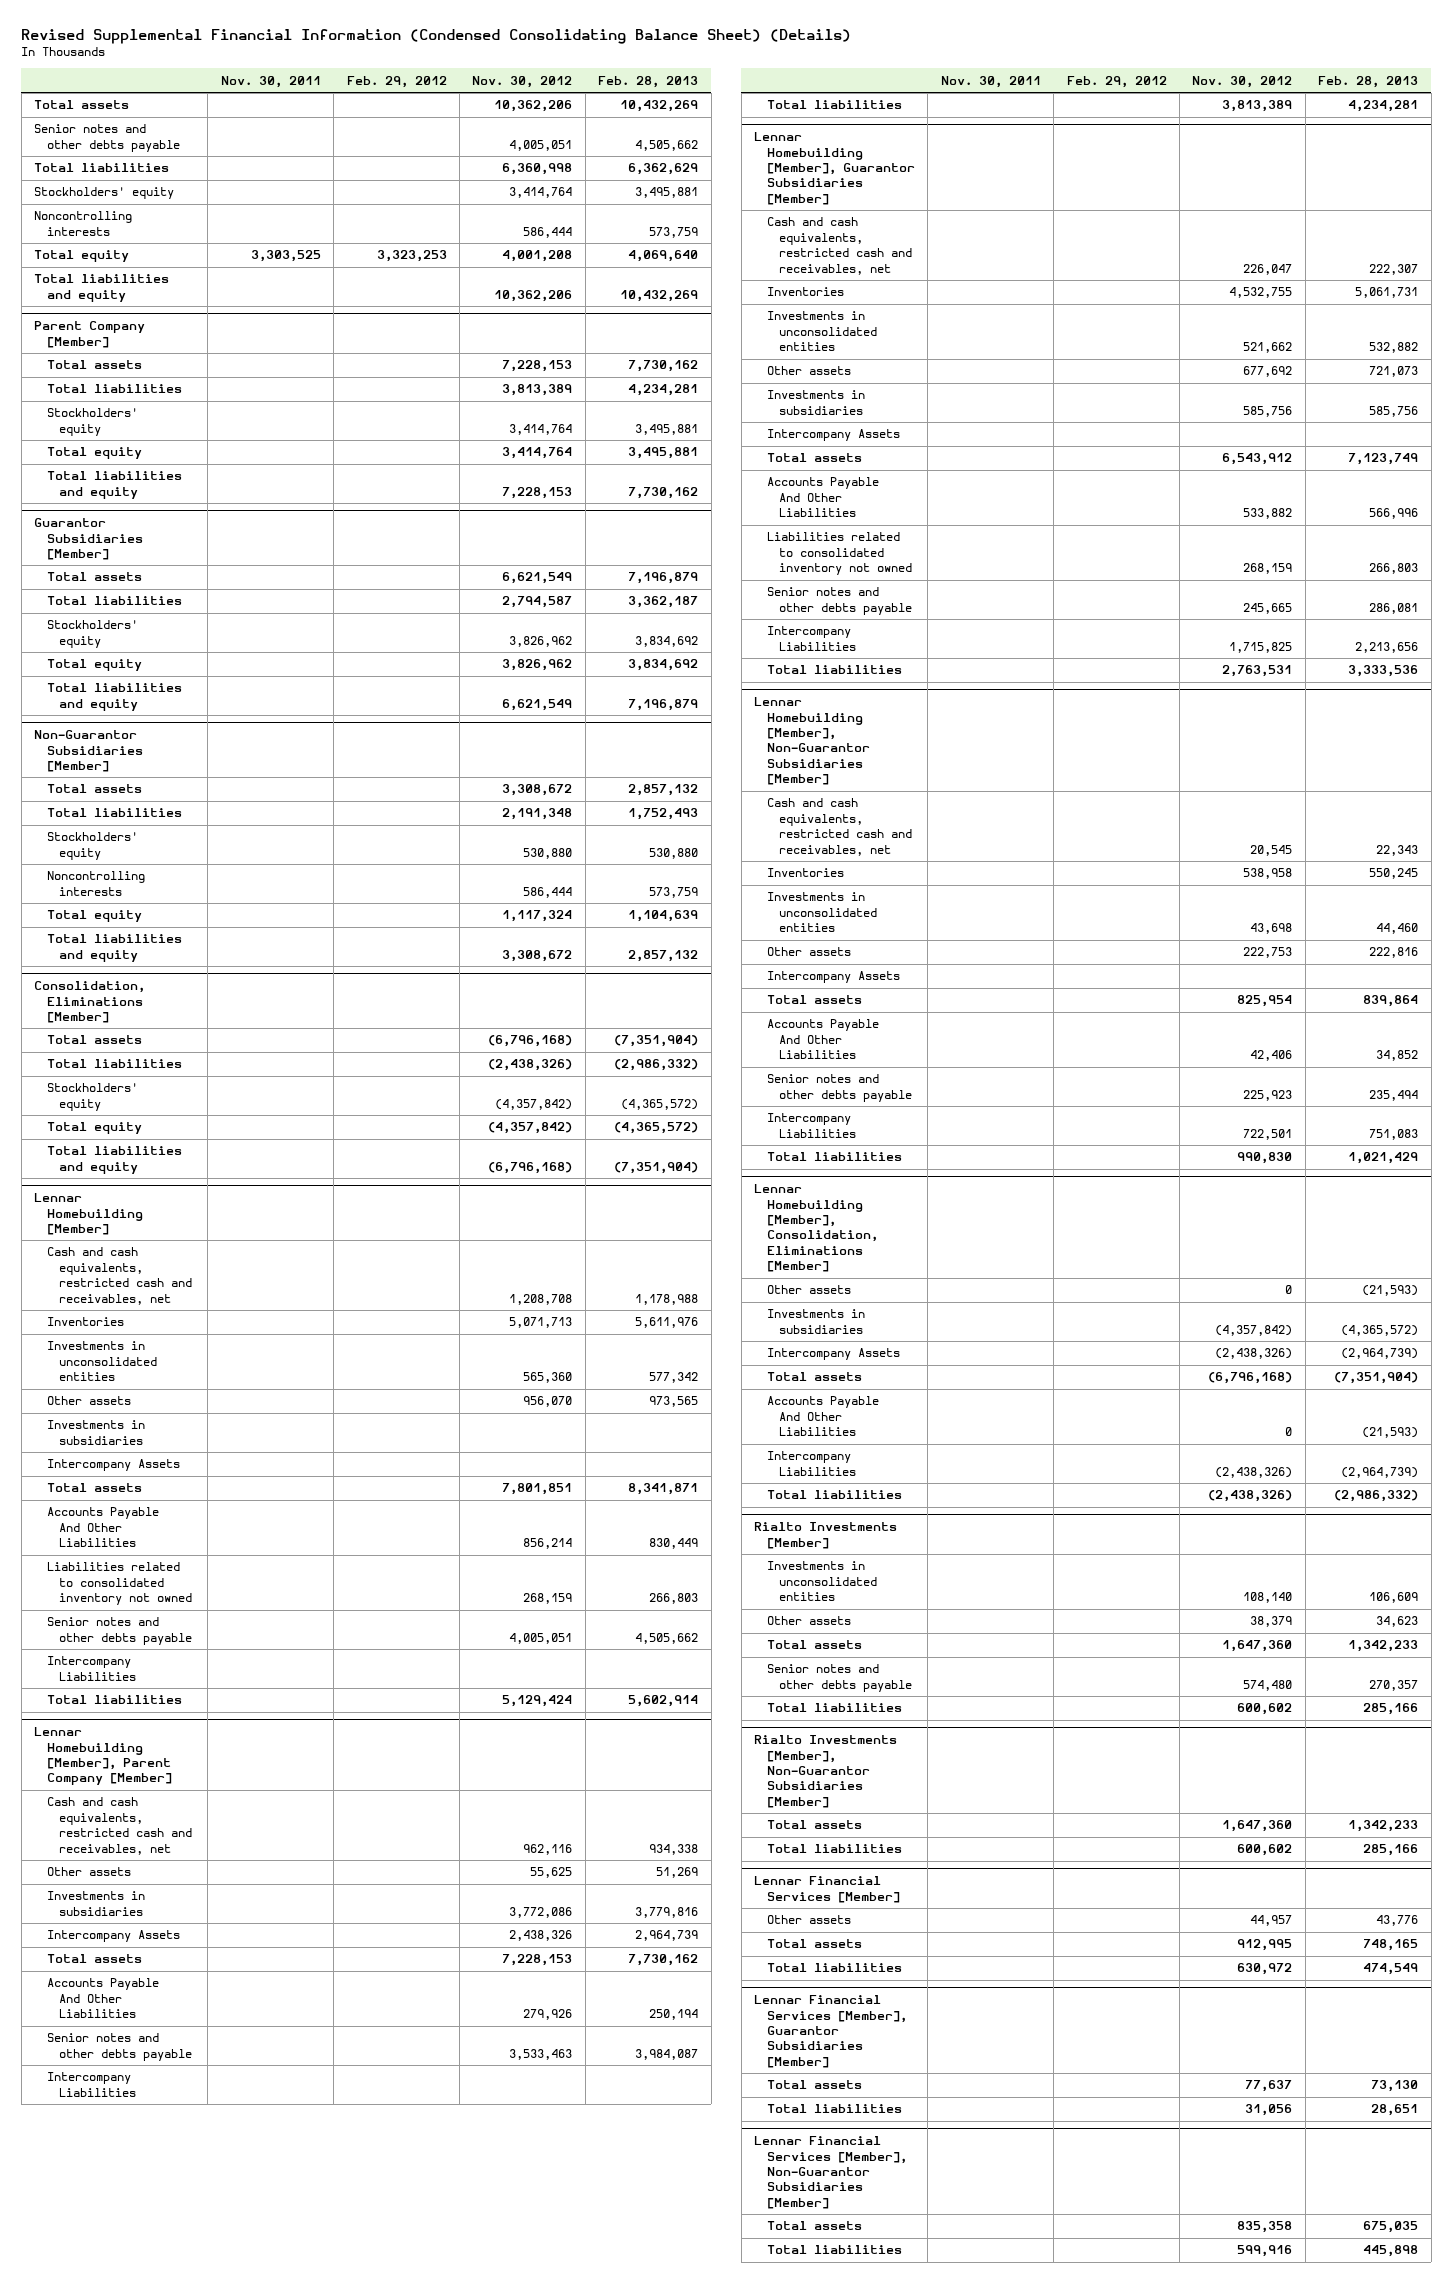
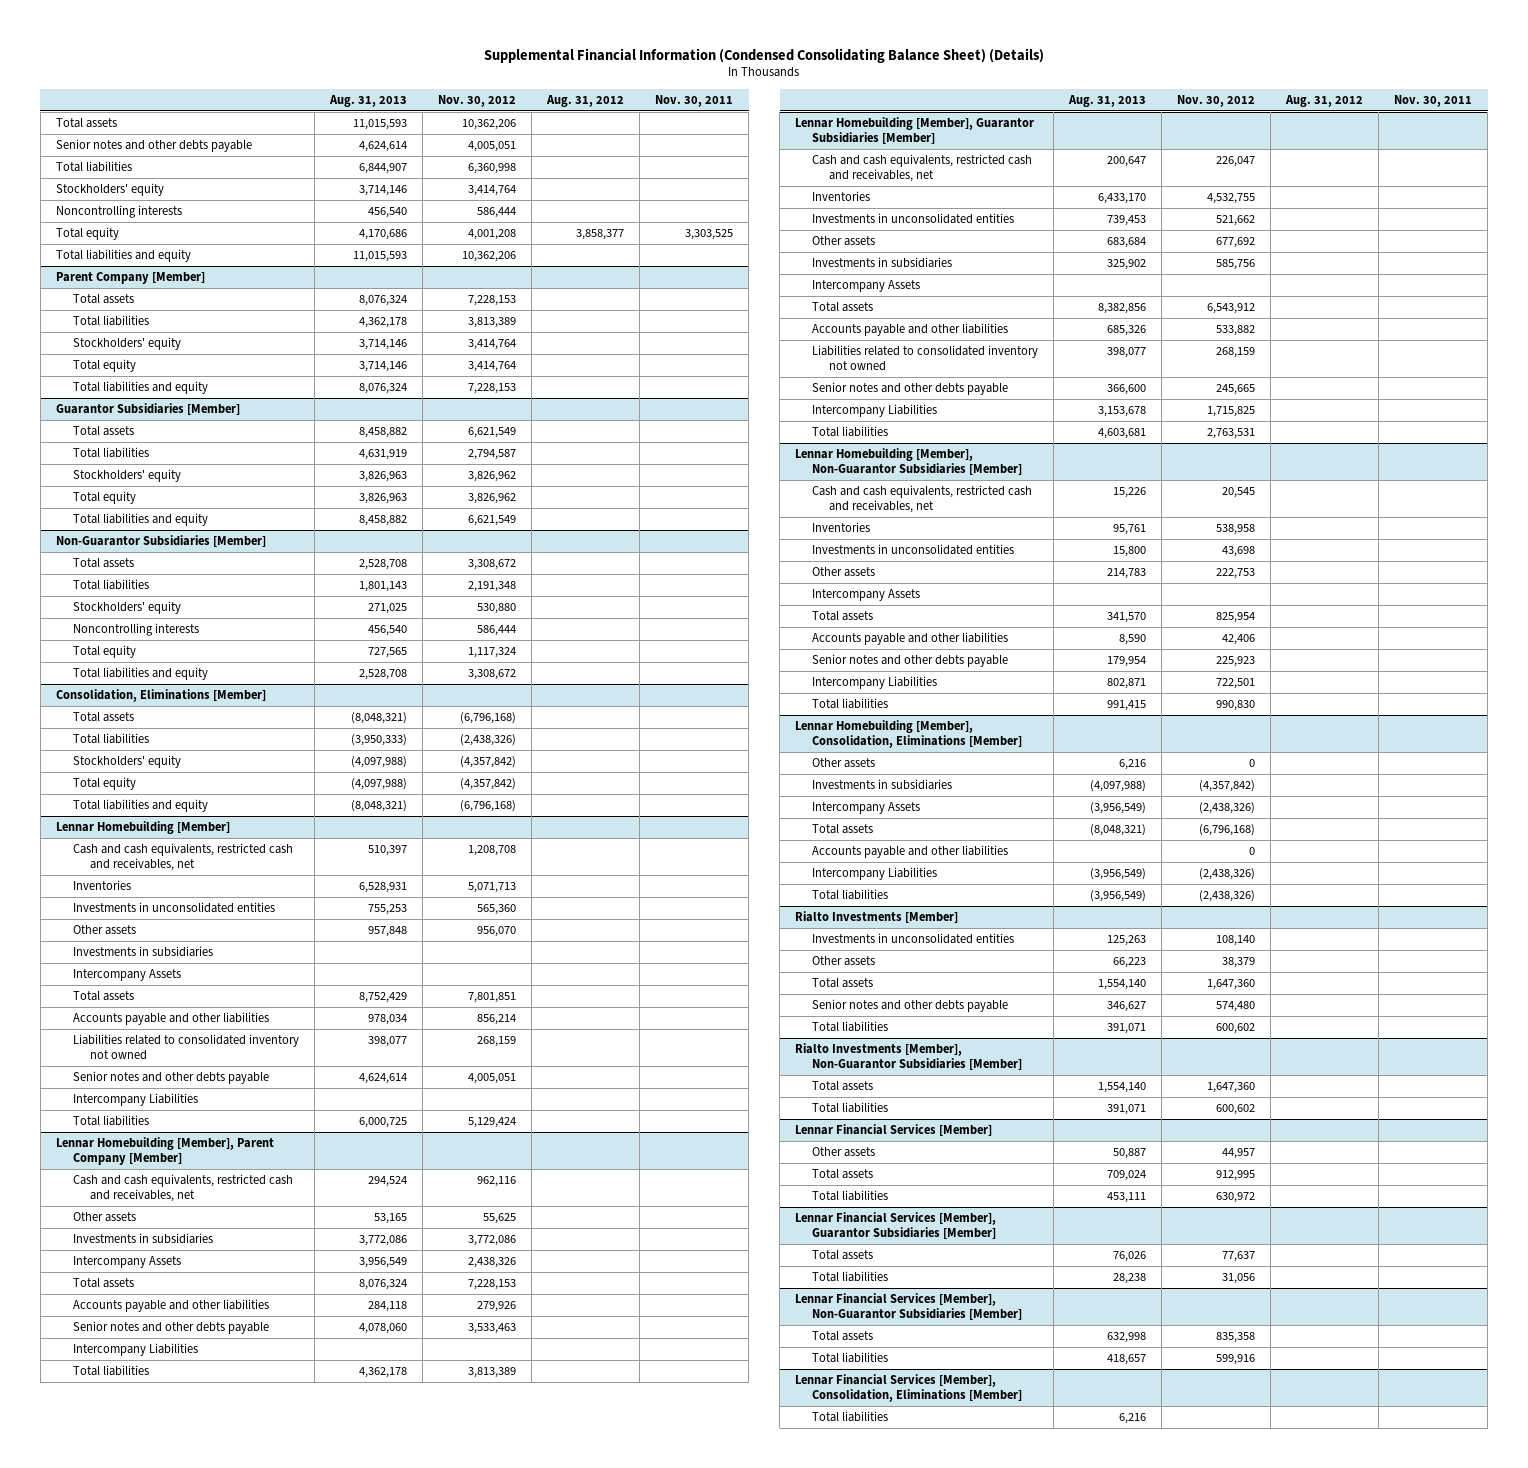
[21,28,852,44] Revised Supplemental Financial Information (Condensed Consolidating Balance Sheet) (Details) -> [484,47,1045,63] Supplemental Financial Information (Condensed Consolidating Balance Sheet) (Details)
[346,75,447,88] Feb. 29, 2012 -> none
[598,75,699,88] Feb. 28, 2013 -> none
none -> [328,94,407,107] Aug. 31, 2013
none -> [546,94,625,107] Aug. 31, 2012
[46,1507,159,1548] Accounts Payable And Other Liabilities -> [72,1011,269,1025] Accounts payable and other liabilities
[46,1978,159,2019] Accounts Payable And Other Liabilities -> [72,1298,269,1312] Accounts payable and other liabilities
[766,477,879,518] Accounts Payable And Other Liabilities -> [812,322,1009,336] Accounts payable and other liabilities
[766,1019,879,1060] Accounts Payable And Other Liabilities -> [812,631,1009,645] Accounts payable and other liabilities
[766,1396,879,1437] Accounts Payable And Other Liabilities -> [812,844,1009,858] Accounts payable and other liabilities
none -> [795,1373,1023,1403] Lennar Financial Services [Member], Consolidation, Eliminations [Member]
none -> [812,1410,889,1422] Total liabilities

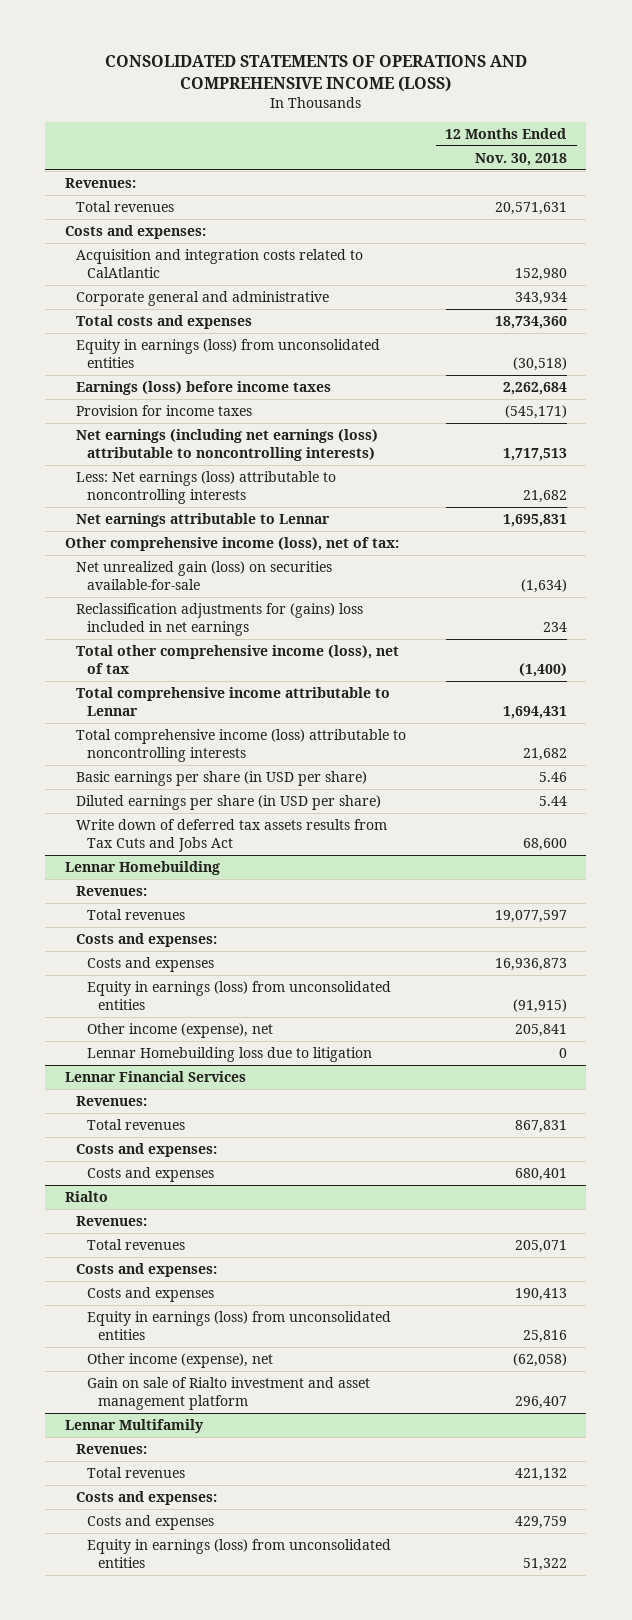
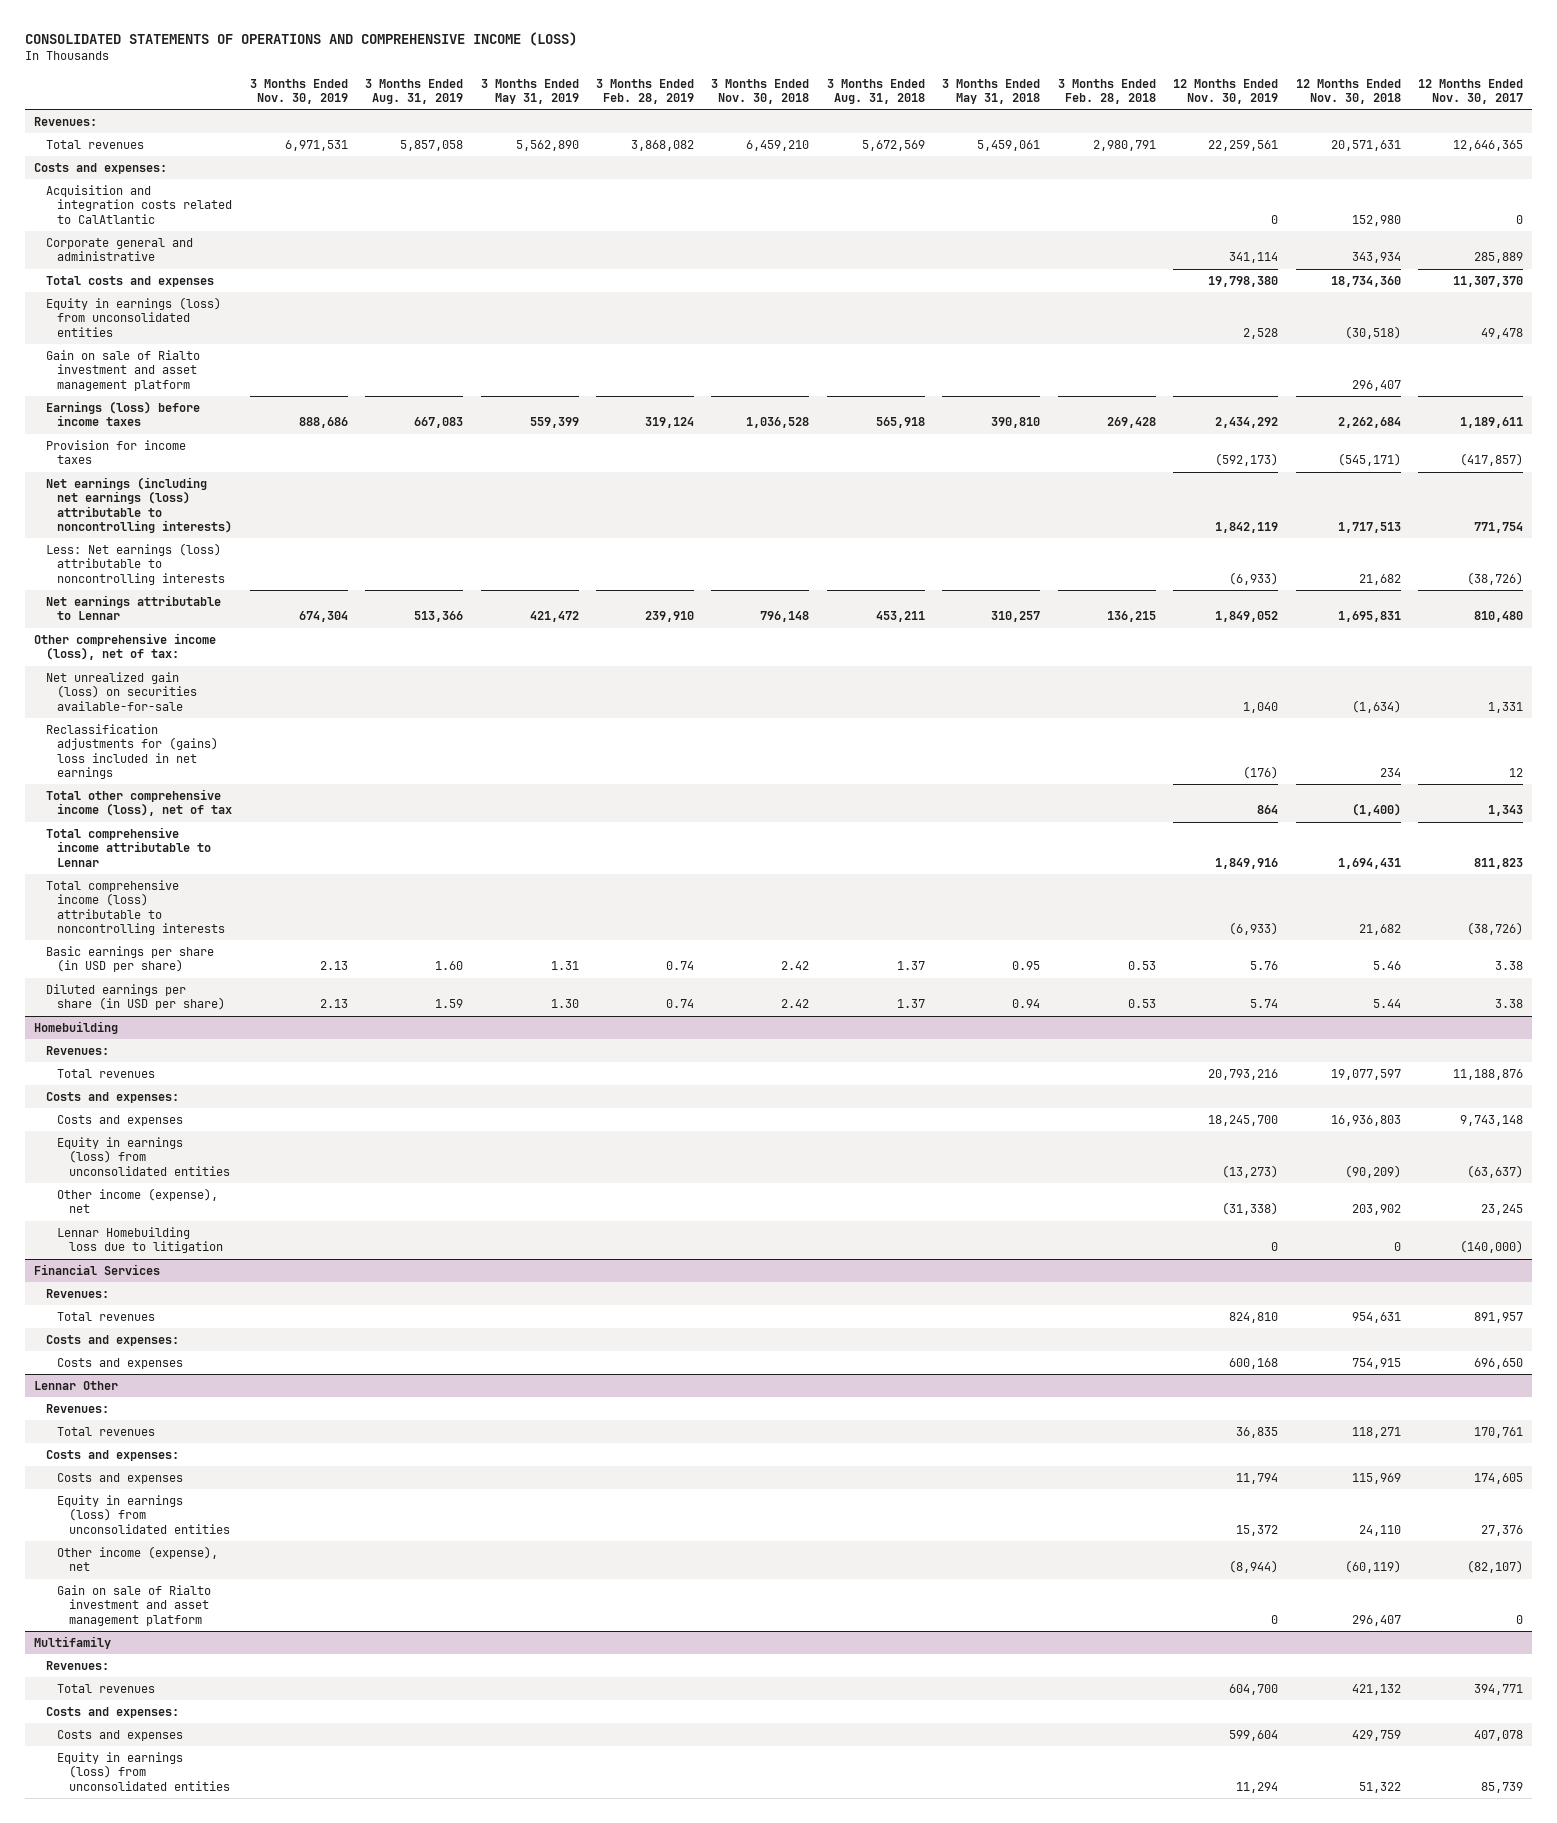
none -> [249,78,348,104] 3 Months Ended Nov. 30, 2019
none -> [365,78,464,104] 3 Months Ended Aug. 31, 2019
none -> [480,78,579,104] 3 Months Ended May 31, 2019
none -> [596,78,695,104] 3 Months Ended Feb. 28, 2019
none -> [711,78,810,104] 3 Months Ended Nov. 30, 2018
none -> [826,78,925,104] 3 Months Ended Aug. 31, 2018
none -> [942,78,1041,104] 3 Months Ended May 31, 2018
none -> [1057,78,1156,104] 3 Months Ended Feb. 28, 2018
none -> [1173,78,1279,104] 12 Months Ended Nov. 30, 2019
none -> [1417,78,1523,104] 12 Months Ended Nov. 30, 2017
none -> [45,349,200,391] Gain on sale of Rialto investment and asset management platform
[76,819,388,853] Write down of deferred tax assets results from Tax Cuts and Jobs Act -> none
[65,861,221,876] Lennar Homebuilding -> [33,1020,118,1034] Homebuilding
[494,958,567,972] 16,936,873 -> [1330,1114,1401,1126] 16,936,803
[512,999,567,1014] (91,915) -> [1344,1164,1401,1178] (90,209)
[514,1024,567,1038] 205,841 -> [1351,1204,1401,1216] 203,902
[65,1071,247,1083] Lennar Financial Services -> [33,1263,160,1275] Financial Services
[514,1120,567,1134] 867,831 -> [1351,1311,1401,1323] 954,631
[65,1191,109,1203] Rialto -> none
[514,1168,567,1182] 680,401 -> [1351,1357,1401,1369] 754,915
none -> [33,1380,118,1390] Lennar Other
[514,1240,567,1254] 205,071 -> [1351,1426,1401,1438] 118,271
[514,1288,567,1302] 190,413 -> [1351,1472,1401,1484] 115,969
[522,1330,567,1344] 25,816 -> [1358,1524,1401,1536] 24,110
[512,1353,567,1368] (62,058) -> [1344,1560,1401,1574] (60,119)
[65,1419,205,1434] Lennar Multifamily -> [33,1635,111,1649] Multifamily

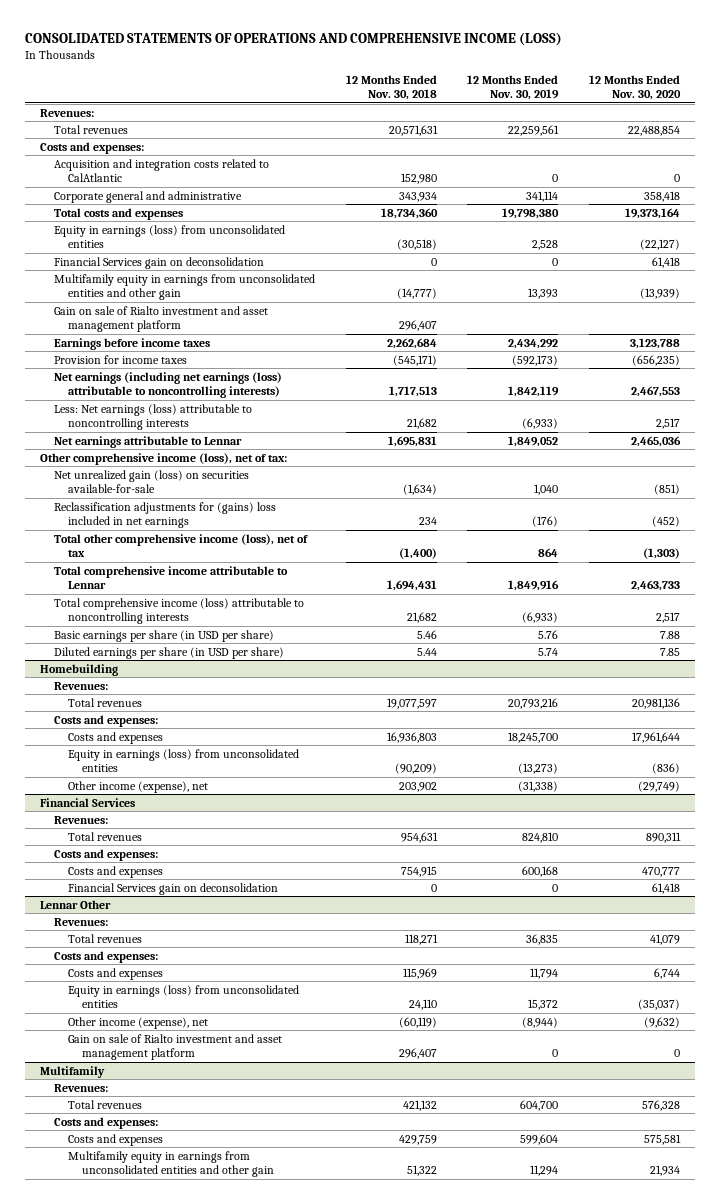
[249,78,348,104] 3 Months Ended Nov. 30, 2019 -> none
[365,78,464,104] 3 Months Ended Aug. 31, 2019 -> none
[480,78,579,104] 3 Months Ended May 31, 2019 -> none
[596,78,695,104] 3 Months Ended Feb. 28, 2019 -> none
[711,78,810,104] 3 Months Ended Nov. 30, 2018 -> none
[826,78,925,104] 3 Months Ended Aug. 31, 2018 -> none
[942,78,1041,104] 3 Months Ended May 31, 2018 -> none
[1057,78,1156,104] 3 Months Ended Feb. 28, 2018 -> none
[1417,78,1523,104] 12 Months Ended Nov. 30, 2017 -> none
none -> [588,75,681,101] 12 Months Ended Nov. 30, 2020
none -> [54,256,265,269] Financial Services gain on deconsolidation
none -> [54,273,316,300] Multifamily equity in earnings from unconsolidated entities and other gain
[45,400,200,427] Earnings (loss) before income taxes -> [54,337,211,350] Earnings before income taxes
[57,1226,224,1254] Lennar Homebuilding loss due to litigation -> none
none -> [68,882,279,895] Financial Services gain on deconsolidation
[57,1751,231,1791] Equity in earnings (loss) from unconsolidated entities -> [68,1150,275,1177] Multifamily equity in earnings from unconsolidated entities and other gain

